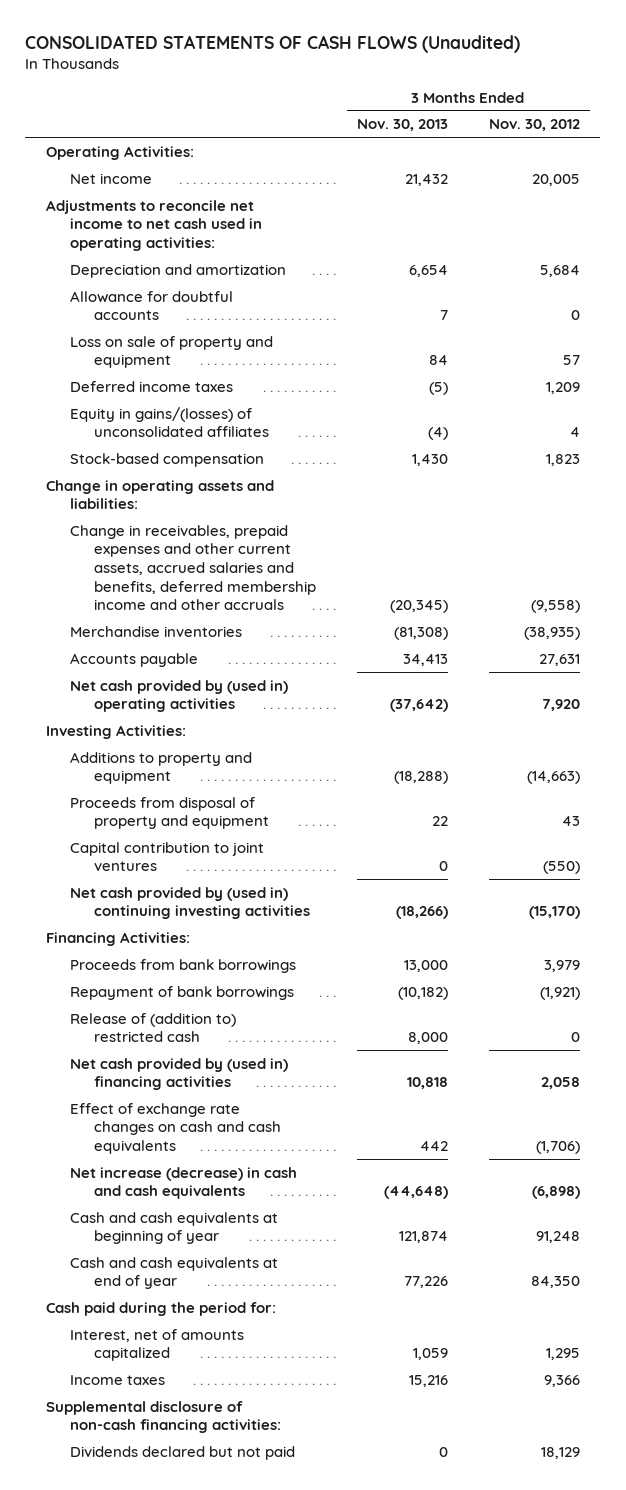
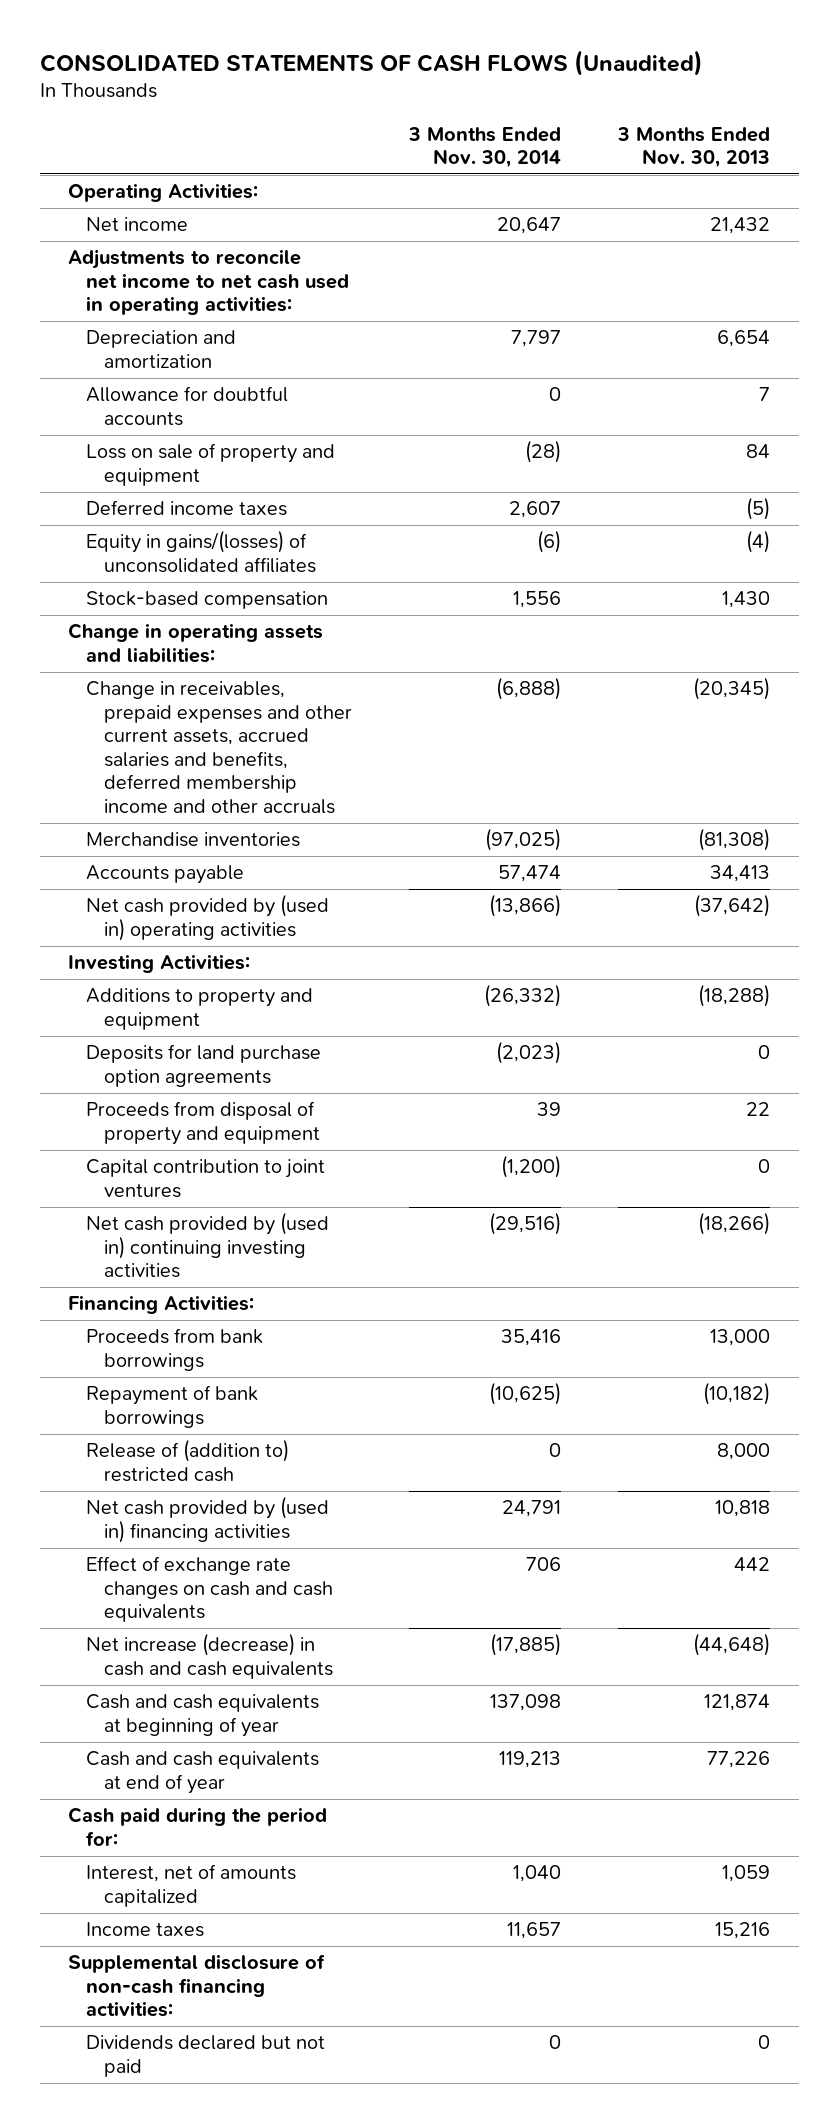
[488,119,580,132] Nov. 30, 2012 -> none
none -> [407,126,561,169] 3 Months Ended Nov. 30, 2014
none -> [85,1044,321,1087] Deposits for land purchase option agreements

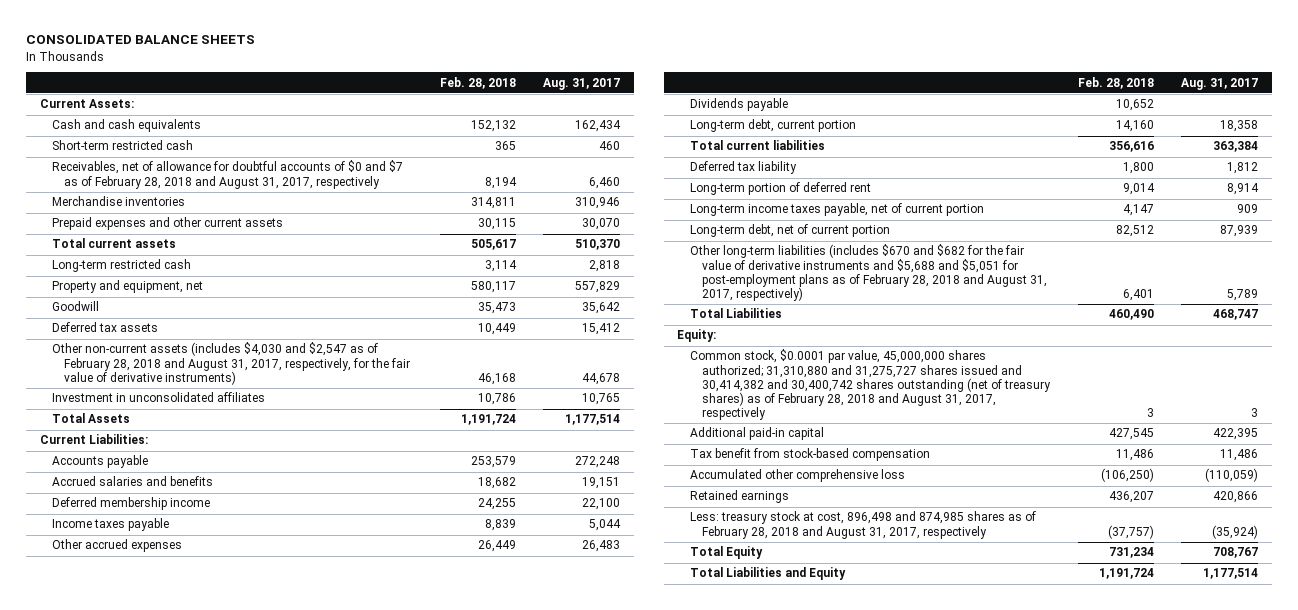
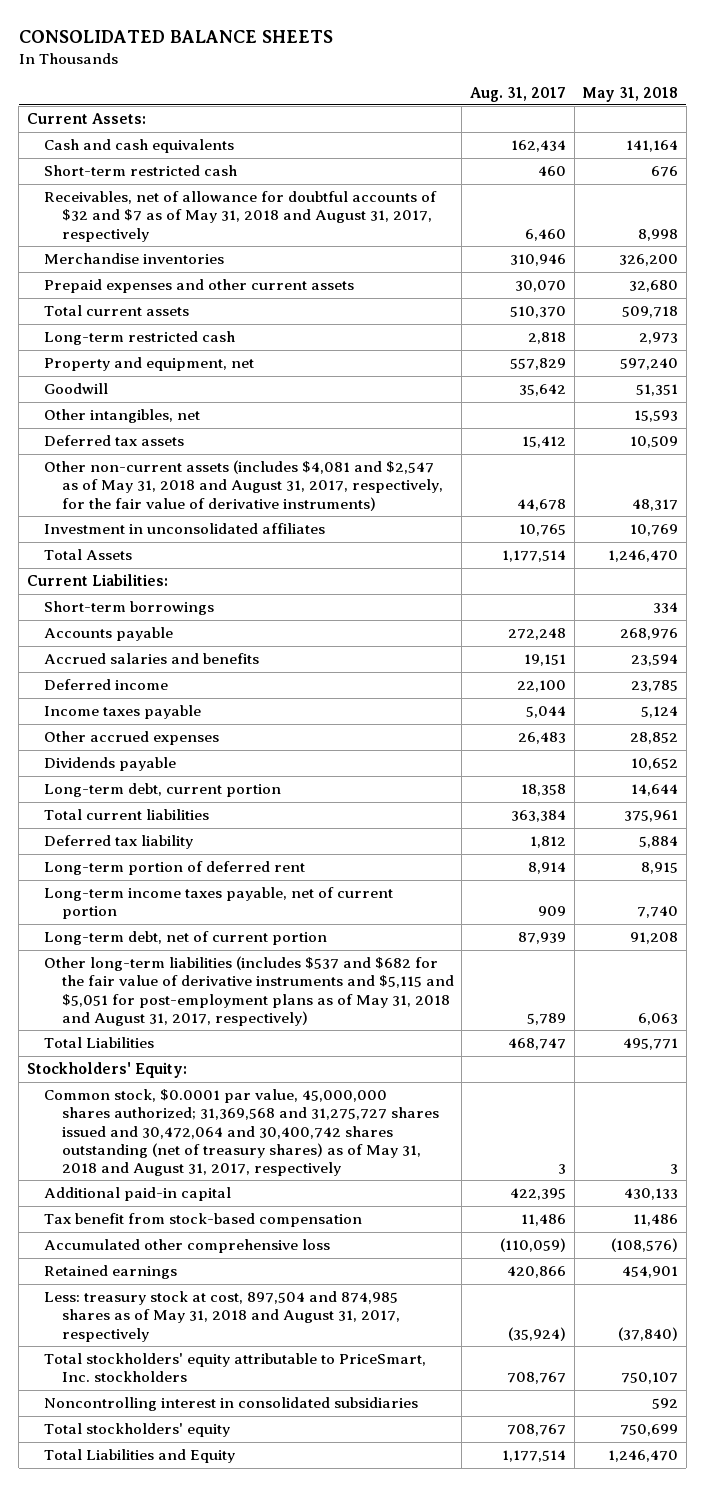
[439,76,516,89] Feb. 28, 2018 -> none
none -> [582,86,679,102] May 31, 2018
[52,160,404,189] Receivables, net of allowance for doubtful accounts of $0 and $7 as of February 28, 2018 and August 31, 2017, respectively -> [44,191,438,242] Receivables, net of allowance for doubtful accounts of $32 and $7 as of May 31, 2018 and August 31, 2017, respectively
none -> [44,409,201,424] Other intangibles, net
[52,342,411,385] Other non-current assets (includes $4,030 and $2,547 as of February 28, 2018 and August 31, 2017, respectively, for the fair value of derivative instruments) -> [44,460,443,511] Other non-current assets (includes $4,081 and $2,547 as of May 31, 2018 and August 31, 2017, respectively, for the fair value of derivative instruments)
none -> [44,601,215,616] Short-term borrowings
[52,497,211,511] Deferred membership income -> [44,679,169,691] Deferred income
[689,244,1048,301] Other long-term liabilities (includes $670 and $682 for the fair value of derivative instruments and $5,688 and $5,051 for post-employment plans as of February 28, 2018 and August 31, 2017, respectively) -> [44,956,454,1026] Other long-term liabilities (includes $537 and $682 for the fair value of derivative instruments and $5,115 and $5,051 for post-employment plans as of May 31, 2018 and August 31, 2017, respectively)
[677,329,717,343] Equity: -> [26,1062,187,1079] Stockholders' Equity:
[689,349,1052,420] Common stock, $0.0001 par value, 45,000,000 shares authorized; 31,310,880 and 31,275,727 shares issued and 30,414,382 and 30,400,742 shares outstanding (net of treasury shares) as of February 28, 2018 and August 31, 2017, respectively -> [44,1089,439,1176] Common stock, $0.0001 par value, 45,000,000 shares authorized; 31,369,568 and 31,275,727 shares issued and 30,472,064 and 30,400,742 shares outstanding (net of treasury shares) as of May 31, 2018 and August 31, 2017, respectively
[689,511,1036,539] Less: treasury stock at cost, 896,498 and 874,985 shares as of February 28, 2018 and August 31, 2017, respectively -> [44,1291,400,1342] Less: treasury stock at cost, 897,504 and 874,985 shares as of May 31, 2018 and August 31, 2017, respectively
[689,546,763,560] Total Equity -> [44,1353,427,1383] Total stockholders' equity attributable to PriceSmart, Inc. stockholders
none -> [44,1397,419,1412] Noncontrolling interest in consolidated subsidiaries
none -> [44,1423,231,1438] Total stockholders' equity

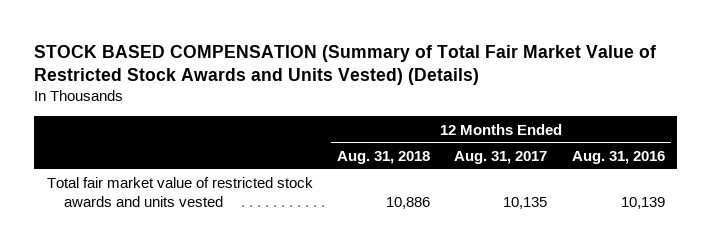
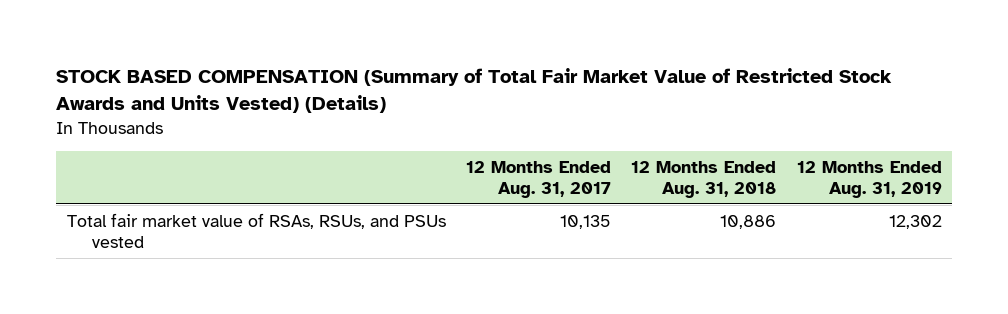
[571,150,665,164] Aug. 31, 2016 -> none
none -> [796,160,942,199] 12 Months Ended Aug. 31, 2019
[46,177,313,208] Total fair market value of restricted stock awards and units vested -> [66,212,446,249] Total fair market value of RSAs, RSUs, and PSUs vested

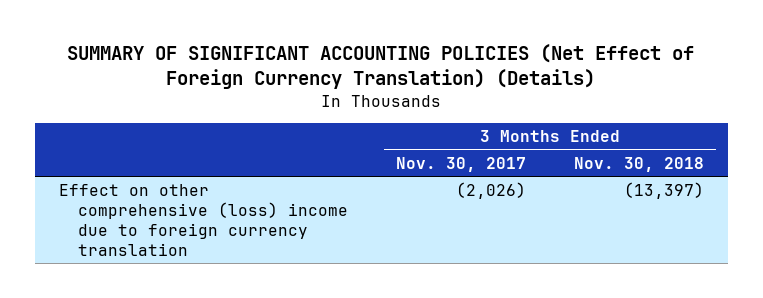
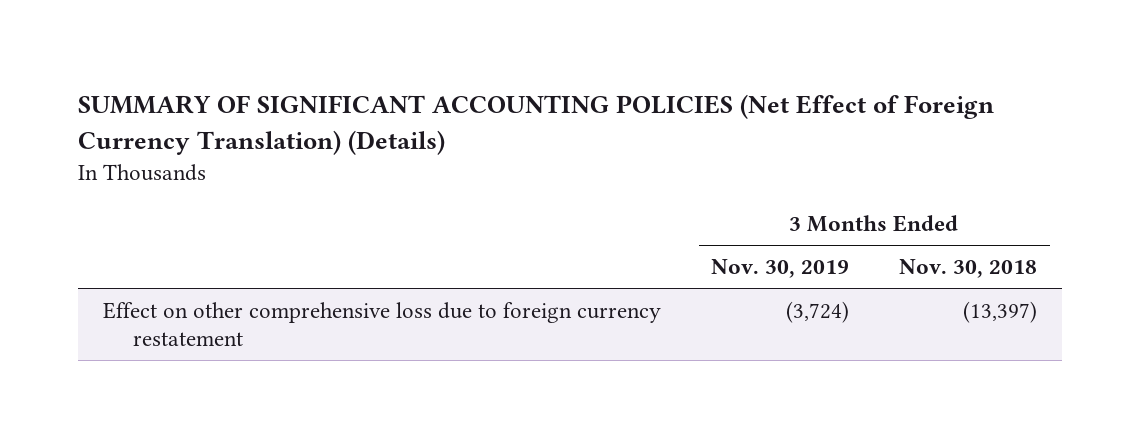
[396,156,527,172] Nov. 30, 2017 -> none
none -> [711,259,850,279] Nov. 30, 2019
[58,184,349,256] Effect on other comprehensive (loss) income due to foreign currency translation -> [103,301,662,346] Effect on other comprehensive loss due to foreign currency restatement

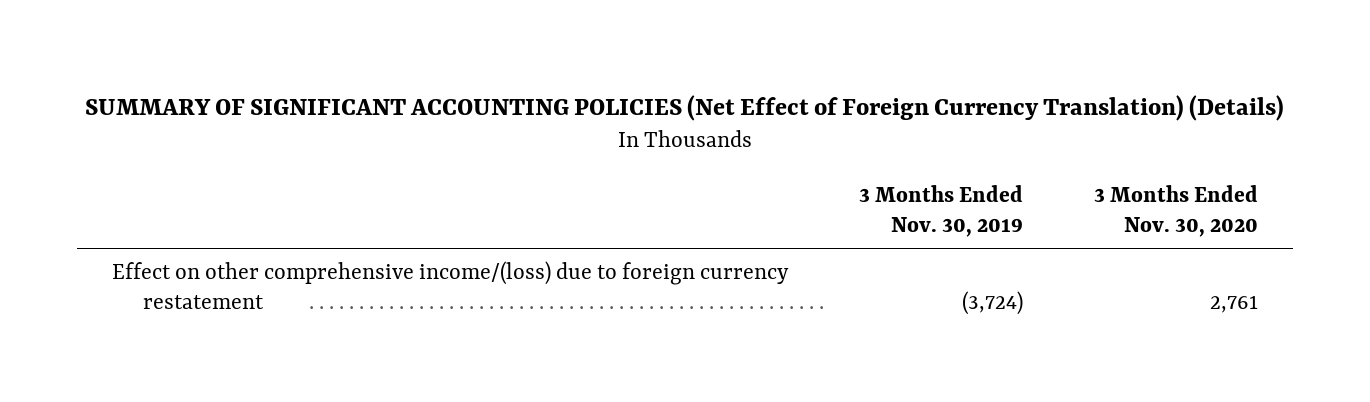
[899,259,1038,279] Nov. 30, 2018 -> none
none -> [1093,184,1258,237] 3 Months Ended Nov. 30, 2020
[103,301,662,346] Effect on other comprehensive loss due to foreign currency restatement -> [112,261,790,310] Effect on other comprehensive income/(loss) due to foreign currency restatement

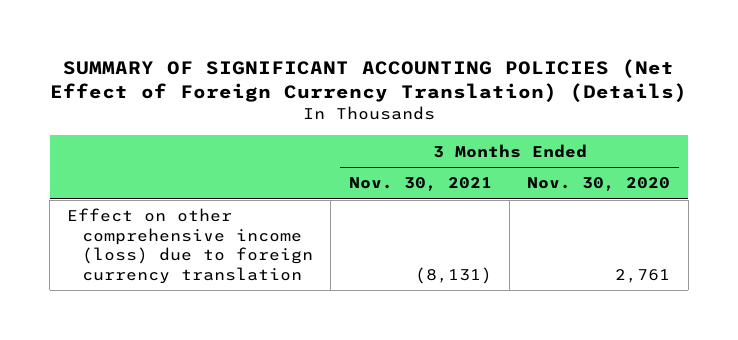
[859,184,1024,237] 3 Months Ended Nov. 30, 2019 -> none
none -> [348,177,492,192] Nov. 30, 2021
[112,261,790,310] Effect on other comprehensive income/(loss) due to foreign currency restatement -> [67,208,313,284] Effect on other comprehensive income (loss) due to foreign currency translation

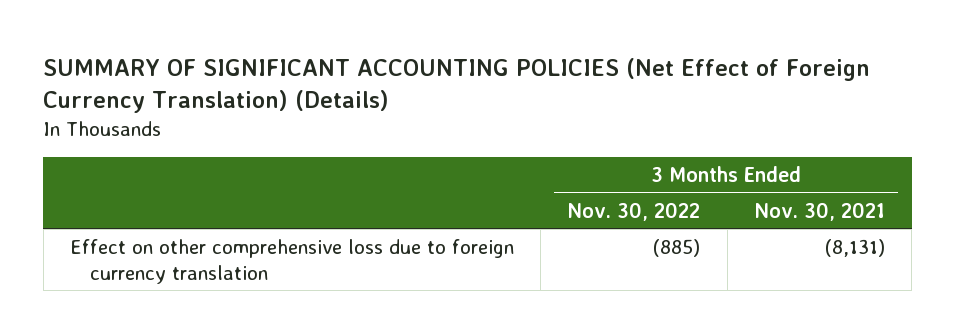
[527,177,671,192] Nov. 30, 2020 -> none
none -> [567,201,701,221] Nov. 30, 2022
[67,208,313,284] Effect on other comprehensive income (loss) due to foreign currency translation -> [70,238,515,284] Effect on other comprehensive loss due to foreign currency translation

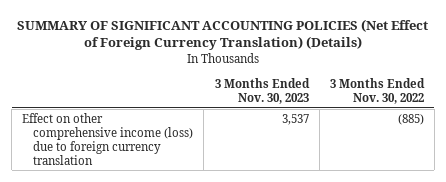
[753,201,885,221] Nov. 30, 2021 -> none
none -> [214,78,310,105] 3 Months Ended Nov. 30, 2023
[70,238,515,284] Effect on other comprehensive loss due to foreign currency translation -> [22,112,194,165] Effect on other comprehensive income (loss) due to foreign currency translation

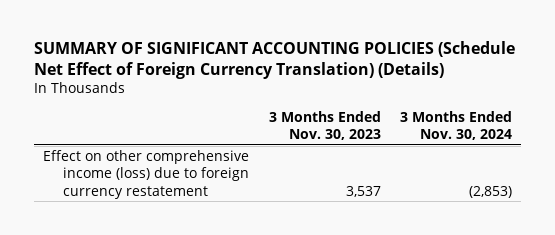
[16,18,428,51] SUMMARY OF SIGNIFICANT ACCOUNTING POLICIES (Net Effect of Foreign Currency Translation) (Details) -> [33,41,515,80] SUMMARY OF SIGNIFICANT ACCOUNTING POLICIES (Schedule Net Effect of Foreign Currency Translation) (Details)
[329,78,425,105] 3 Months Ended Nov. 30, 2022 -> none
none -> [399,110,512,140] 3 Months Ended Nov. 30, 2024
[22,112,194,165] Effect on other comprehensive income (loss) due to foreign currency translation -> [43,150,250,199] Effect on other comprehensive income (loss) due to foreign currency restatement

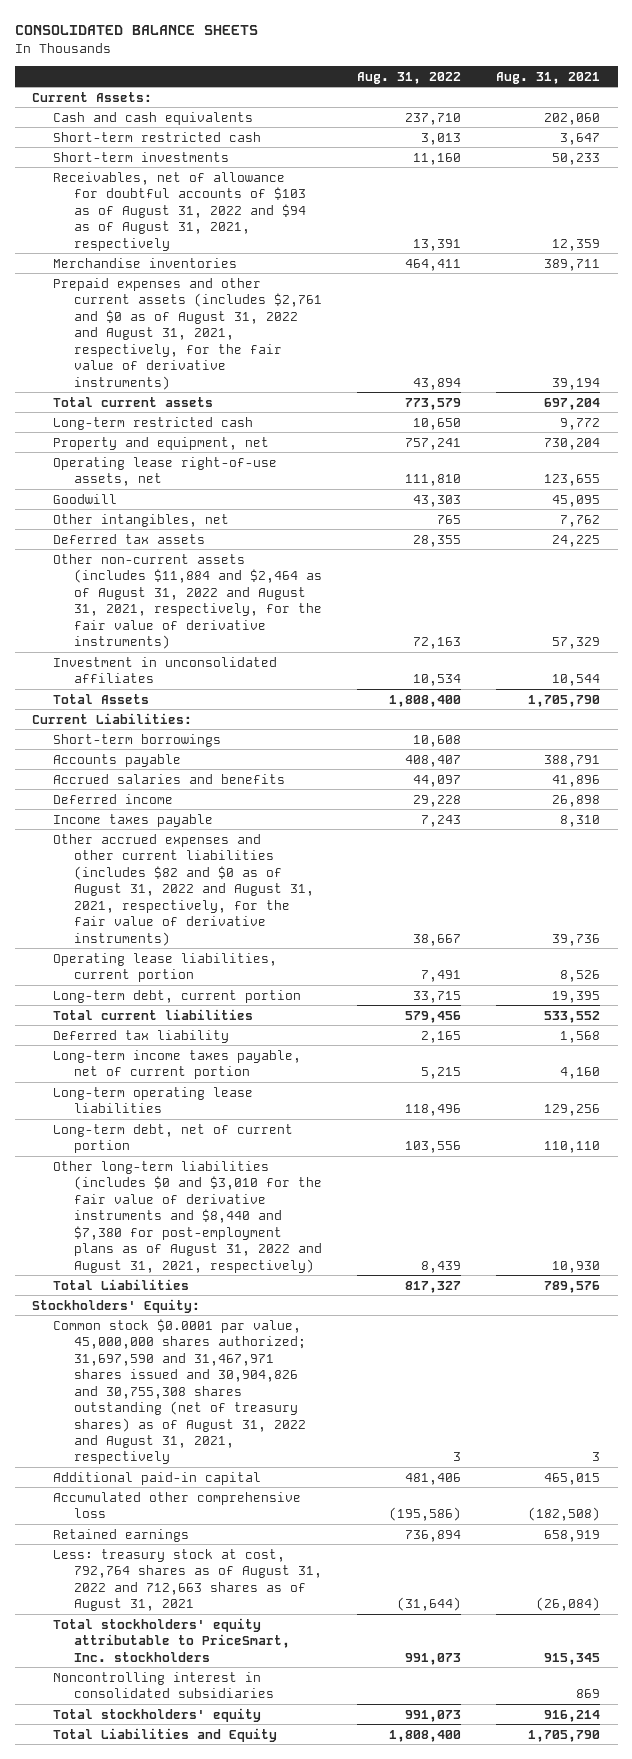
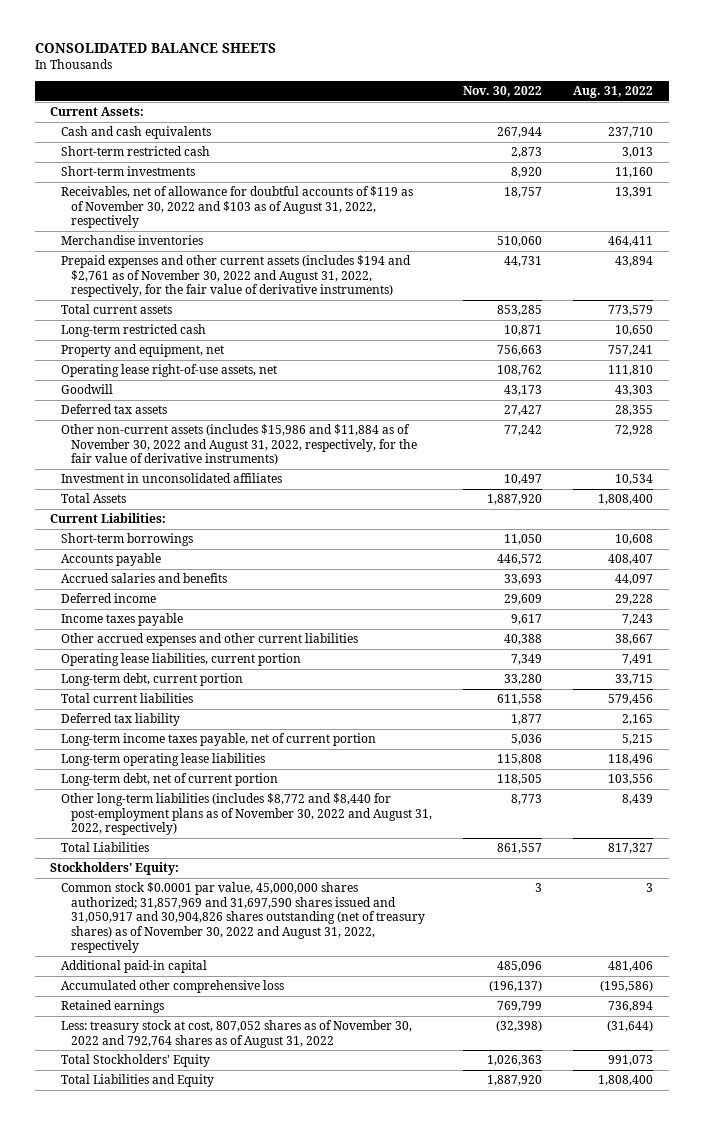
[496,71,601,84] Aug. 31, 2021 -> none
none -> [463,86,543,98] Nov. 30, 2022
[53,171,306,251] Receivables, net of allowance for doubtful accounts of $103 as of August 31, 2022 and $94 as of August 31, 2021, respectively -> [60,186,413,229] Receivables, net of allowance for doubtful accounts of $119 as of November 30, 2022 and $103 as of August 31, 2022, respectively
[53,277,322,390] Prepaid expenses and other current assets (includes $2,761 and $0 as of August 31, 2022 and August 31, 2021, respectively, for the fair value of derivative instruments) -> [60,255,411,298] Prepaid expenses and other current assets (includes $194 and $2,761 as of November 30, 2022 and August 31, 2022, respectively, for the fair value of derivative instruments)
[53,513,230,527] Other intangibles, net -> none
[53,553,322,650] Other non-current assets (includes $11,884 and $2,464 as of August 31, 2022 and August 31, 2021, respectively, for the fair value of derivative instruments) -> [60,424,417,466] Other non-current assets (includes $15,986 and $11,884 as of November 30, 2022 and August 31, 2022, respectively, for the fair value of derivative instruments)
[412,637,461,650] 72,163 -> [615,425,654,437] 72,928
[53,833,314,946] Other accrued expenses and other current liabilities (includes $82 and $0 as of August 31, 2022 and August 31, 2021, respectively, for the fair value of derivative instruments) -> [60,633,358,647] Other accrued expenses and other current liabilities
[53,1160,322,1273] Other long-term liabilities (includes $0 and $3,010 for the fair value of derivative instruments and $8,440 and $7,380 for post-employment plans as of August 31, 2022 and August 31, 2021, respectively) -> [60,793,432,836] Other long-term liabilities (includes $8,772 and $8,440 for post-employment plans as of November 30, 2022 and August 31, 2022, respectively)
[53,1318,306,1465] Common stock $0.0001 par value, 45,000,000 shares authorized; 31,697,590 and 31,467,971 shares issued and 30,904,826 and 30,755,308 shares outstanding (net of treasury shares) as of August 31, 2022 and August 31, 2021, respectively -> [60,882,425,954] Common stock $0.0001 par value, 45,000,000 shares authorized; 31,857,969 and 31,697,590 shares issued and 31,050,917 and 30,904,826 shares outstanding (net of treasury shares) as of November 30, 2022 and August 31, 2022, respectively
[53,1671,274,1699] Noncontrolling interest in consolidated subsidiaries -> none
[53,1707,262,1722] Total stockholders' equity -> none
[53,1548,322,1612] Less: treasury stock at cost, 792,764 shares as of August 31, 2022 and 712,663 shares as of August 31, 2021 -> [60,1020,412,1048] Less: treasury stock at cost, 807,052 shares as of November 30, 2022 and 792,764 shares as of August 31, 2022
[53,1617,290,1662] Total stockholders' equity attributable to PriceSmart, Inc. stockholders -> [60,1054,210,1068] Total Stockholders' Equity

